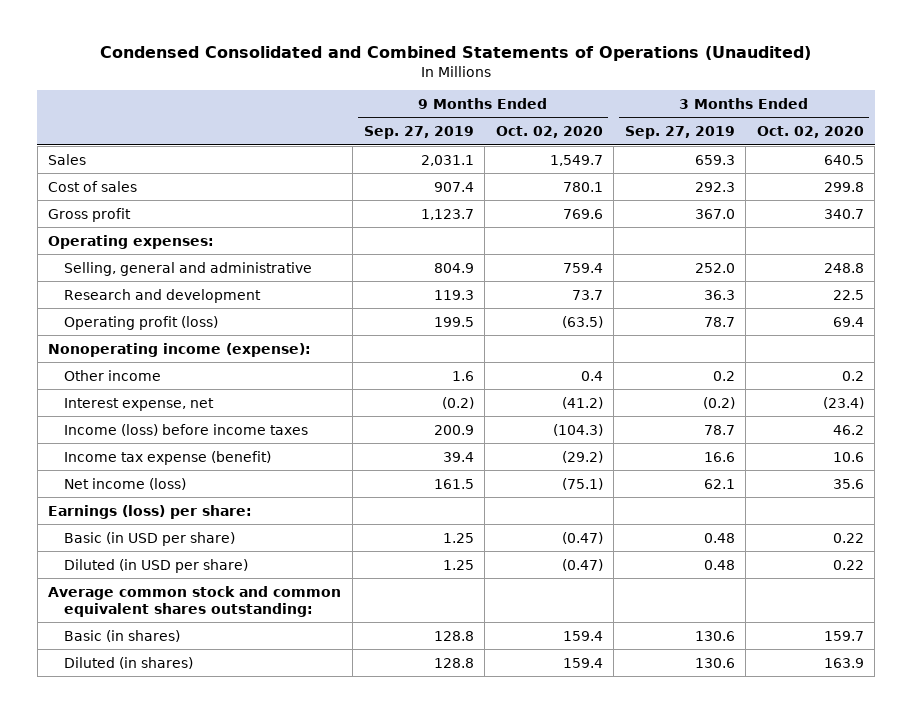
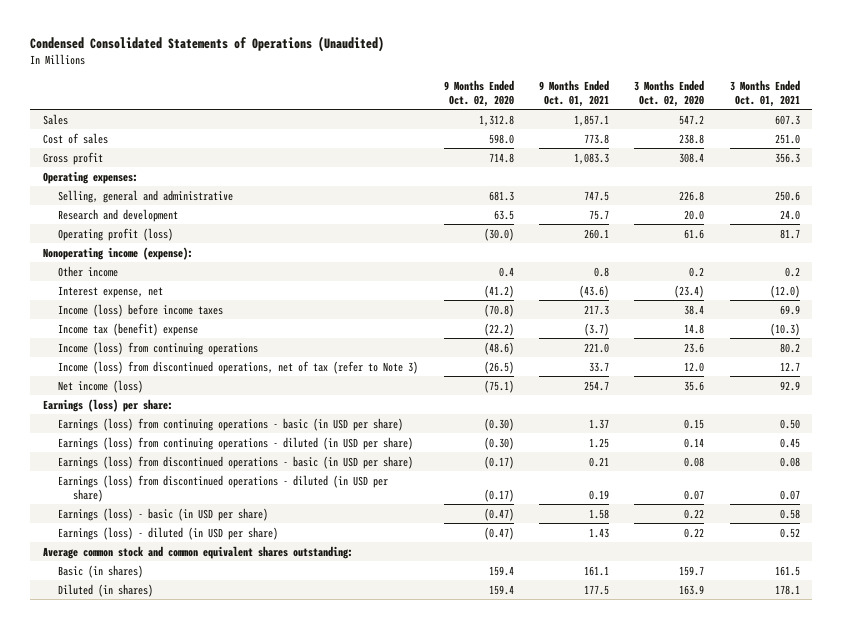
[100,46,812,62] Condensed Consolidated and Combined Statements of Operations (Unaudited) -> [30,36,385,53] Condensed Consolidated Statements of Operations (Unaudited)
[363,126,474,140] Sep. 27, 2019 -> none
[624,126,735,140] Sep. 27, 2019 -> none
none -> [538,79,609,107] 9 Months Ended Oct. 01, 2021
none -> [729,79,800,107] 3 Months Ended Oct. 01, 2021
[549,154,603,166] 1,549.7 -> [478,114,514,126] 1,312.8
[823,154,864,165] 640.5 -> [679,114,705,125] 547.2
[562,181,603,192] 780.1 -> [488,133,514,144] 598.0
[823,181,864,192] 299.8 -> [679,133,705,144] 238.8
[562,208,603,219] 769.6 -> [488,152,514,163] 714.8
[823,208,864,219] 340.7 -> [679,152,705,163] 308.4
[562,262,603,273] 759.4 -> [488,190,514,201] 681.3
[823,262,864,273] 248.8 -> [679,190,705,201] 226.8
[571,289,603,300] 73.7 -> [493,209,514,220] 63.5
[832,289,864,300] 22.5 -> [684,209,705,220] 20.0
[561,315,603,328] (63.5) -> [483,227,514,241] (30.0)
[832,316,864,327] 69.4 -> [684,228,705,239] 61.6
[552,423,603,436] (104.3) -> [483,303,514,317] (70.8)
[832,424,864,435] 46.2 -> [684,304,705,315] 38.4
[63,450,271,465] Income tax expense (benefit) -> [58,322,199,336] Income tax (benefit) expense
[561,450,603,463] (29.2) -> [483,322,514,336] (22.2)
[832,451,864,462] 10.6 -> [684,323,705,334] 14.8
none -> [58,341,259,355] Income (loss) from continuing operations
none -> [58,360,419,374] Income (loss) from discontinued operations, net of tax (refer to Note 3)
none -> [58,417,404,431] Earnings (loss) from continuing operations - basic (in USD per share)
none -> [58,436,414,450] Earnings (loss) from continuing operations - diluted (in USD per share)
none -> [58,455,414,469] Earnings (loss) from discontinued operations - basic (in USD per share)
none -> [58,474,389,502] Earnings (loss) from discontinued operations - diluted (in USD per share)
[63,531,235,546] Basic (in USD per share) -> [58,507,269,521] Earnings (loss) - basic (in USD per share)
[63,558,248,573] Diluted (in USD per share) -> [58,526,279,540] Earnings (loss) - diluted (in USD per share)

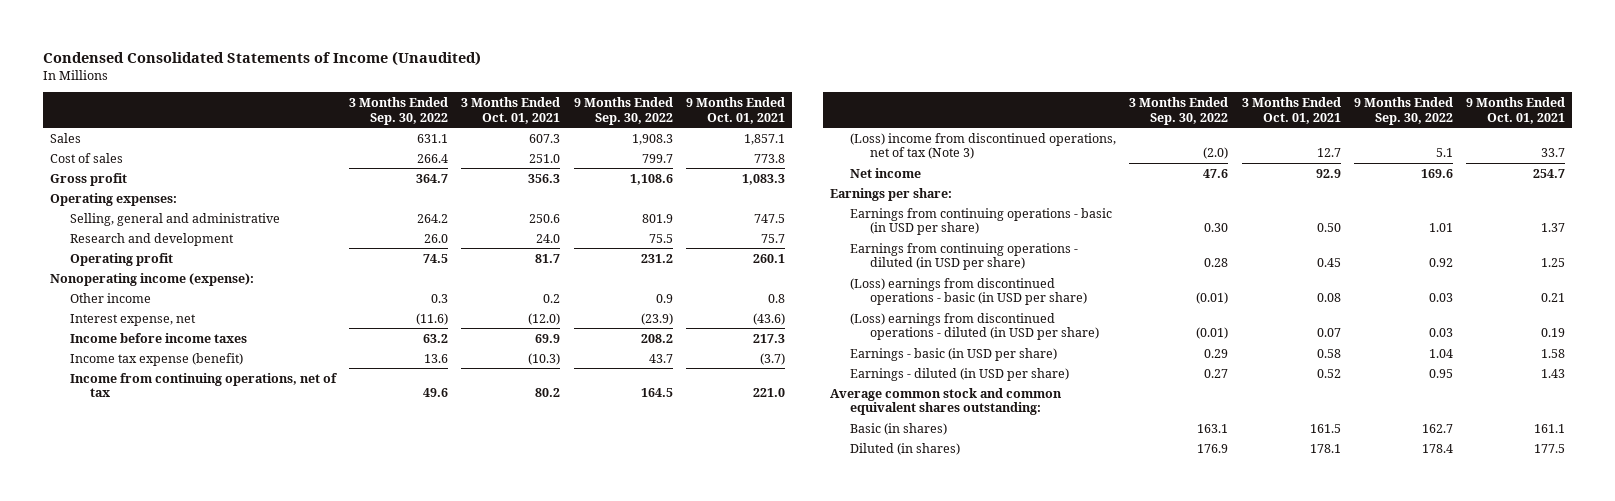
[30,36,385,53] Condensed Consolidated Statements of Operations (Unaudited) -> [42,50,481,66] Condensed Consolidated Statements of Income (Unaudited)
[443,79,514,107] 9 Months Ended Oct. 02, 2020 -> none
[634,79,705,107] 3 Months Ended Oct. 02, 2020 -> none
none -> [349,96,449,125] 3 Months Ended Sep. 30, 2022
none -> [573,96,673,125] 9 Months Ended Sep. 30, 2022
[58,227,174,241] Operating profit (loss) -> [69,252,173,266] Operating profit
[58,303,224,317] Income (loss) before income taxes -> [69,332,247,343] Income before income taxes
[58,322,199,336] Income tax (benefit) expense -> [69,352,243,366] Income tax expense (benefit)
[58,341,259,355] Income (loss) from continuing operations -> [69,372,338,398] Income from continuing operations, net of tax
[58,360,419,374] Income (loss) from discontinued operations, net of tax (refer to Note 3) -> [849,132,1116,160] (Loss) income from discontinued operations, net of tax (Note 3)
[58,379,144,393] Net income (loss) -> [849,167,921,178] Net income
[43,398,174,412] Earnings (loss) per share: -> [829,187,952,201] Earnings per share:
[58,417,404,431] Earnings (loss) from continuing operations - basic (in USD per share) -> [849,207,1112,236] Earnings from continuing operations - basic (in USD per share)
[58,436,414,450] Earnings (loss) from continuing operations - diluted (in USD per share) -> [849,242,1078,271] Earnings from continuing operations - diluted (in USD per share)
[58,455,414,469] Earnings (loss) from discontinued operations - basic (in USD per share) -> [849,277,1088,306] (Loss) earnings from discontinued operations - basic (in USD per share)
[58,474,389,502] Earnings (loss) from discontinued operations - diluted (in USD per share) -> [849,312,1100,341] (Loss) earnings from discontinued operations - diluted (in USD per share)
[58,507,269,521] Earnings (loss) - basic (in USD per share) -> [849,347,1057,361] Earnings - basic (in USD per share)
[58,526,279,540] Earnings (loss) - diluted (in USD per share) -> [849,367,1069,381] Earnings - diluted (in USD per share)

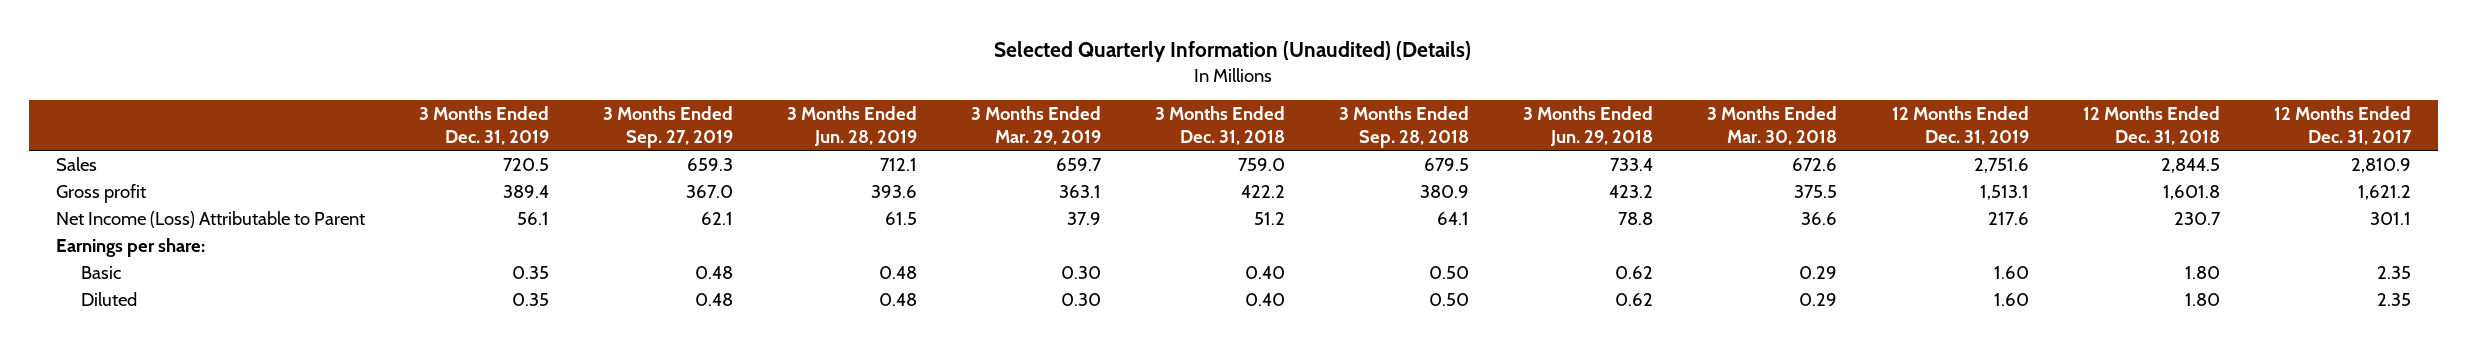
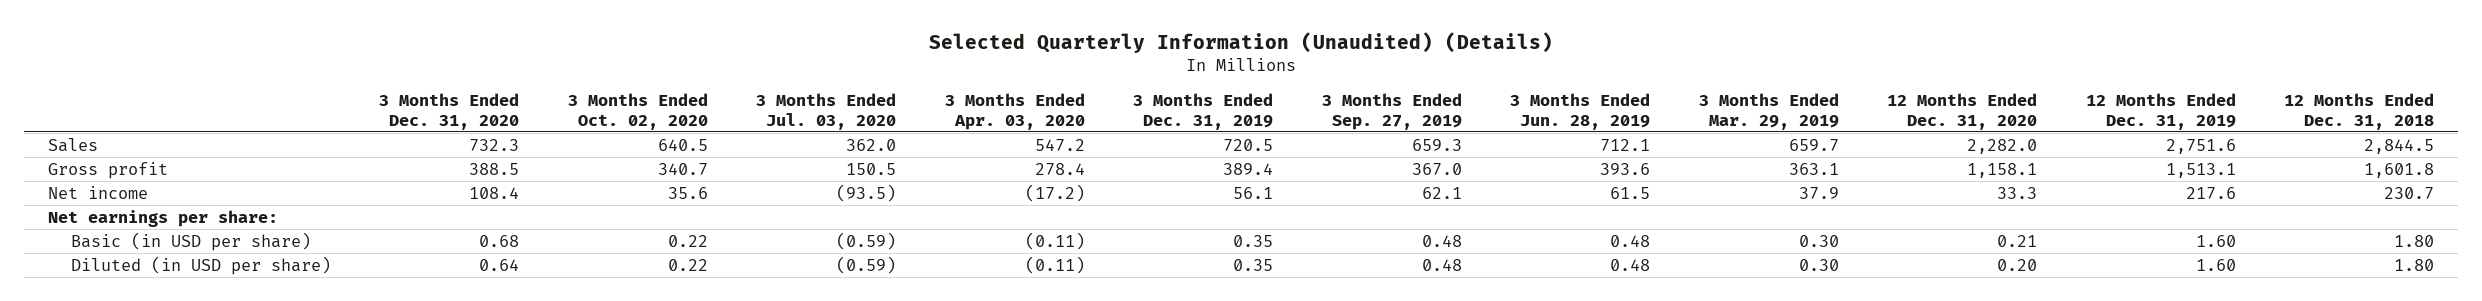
[1155,106,1286,145] 3 Months Ended Dec. 31, 2018 -> none
[1339,106,1470,148] 3 Months Ended Sep. 28, 2018 -> none
[1523,106,1654,146] 3 Months Ended Jun. 29, 2018 -> none
[1707,106,1838,145] 3 Months Ended Mar. 30, 2018 -> none
[2273,106,2412,145] 12 Months Ended Dec. 31, 2017 -> none
none -> [379,92,520,130] 3 Months Ended Dec. 31, 2020
none -> [567,92,708,130] 3 Months Ended Oct. 02, 2020
none -> [756,92,897,130] 3 Months Ended Jul. 03, 2020
none -> [944,92,1085,130] 3 Months Ended Apr. 03, 2020
none -> [1887,92,2038,130] 12 Months Ended Dec. 31, 2020
[55,211,365,229] Net Income (Loss) Attributable to Parent -> [47,185,148,199] Net income
[55,238,205,258] Earnings per share: -> [47,209,278,227] Net earnings per share:
[80,266,121,280] Basic -> [70,231,311,251] Basic (in USD per share)
[80,292,137,307] Diluted -> [70,255,331,275] Diluted (in USD per share)

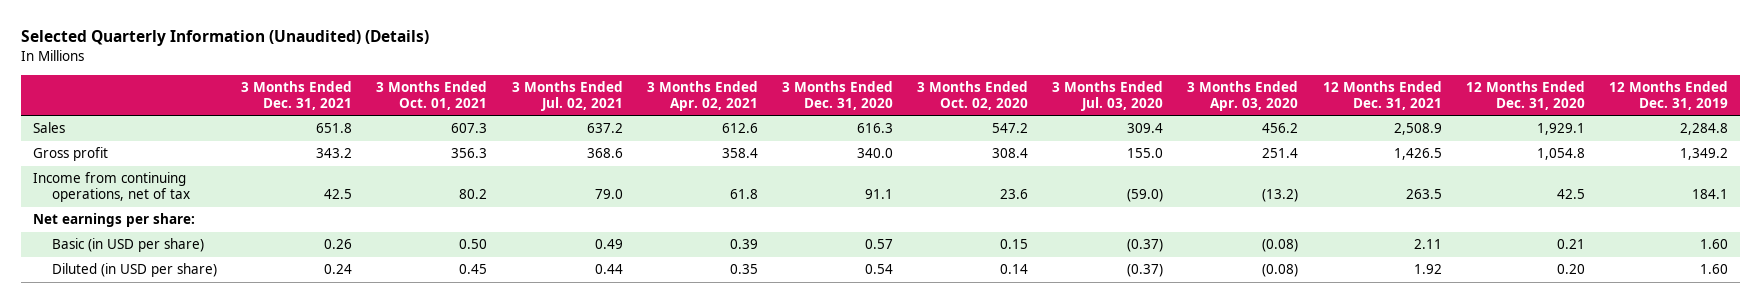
[1133,92,1274,130] 3 Months Ended Dec. 31, 2019 -> none
[1321,92,1462,130] 3 Months Ended Sep. 27, 2019 -> none
[1510,92,1651,130] 3 Months Ended Jun. 28, 2019 -> none
[1698,92,1839,130] 3 Months Ended Mar. 29, 2019 -> none
[2284,92,2435,130] 12 Months Ended Dec. 31, 2018 -> none
none -> [241,80,353,110] 3 Months Ended Dec. 31, 2021
none -> [376,80,488,110] 3 Months Ended Oct. 01, 2021
none -> [511,80,623,111] 3 Months Ended Jul. 02, 2021
none -> [646,80,758,111] 3 Months Ended Apr. 02, 2021
none -> [1322,80,1442,110] 12 Months Ended Dec. 31, 2021
[47,185,148,199] Net income -> none
[469,138,520,151] 732.3 -> [856,123,893,134] 616.3
[657,138,708,151] 640.5 -> [992,123,1029,134] 547.2
[846,138,897,151] 362.0 -> [1127,123,1164,134] 309.4
[1034,138,1085,151] 547.2 -> [1262,123,1299,134] 456.2
[1967,138,2038,154] 2,282.0 -> [1536,123,1585,136] 1,929.1
[2165,138,2236,154] 2,751.6 -> [1679,123,1728,136] 2,284.8
[469,162,520,175] 388.5 -> [856,148,893,159] 340.0
[657,162,708,175] 340.7 -> [992,148,1029,159] 308.4
[846,162,897,175] 150.5 -> [1127,148,1164,159] 155.0
[1034,162,1085,175] 278.4 -> [1262,148,1299,159] 251.4
[1967,162,2038,178] 1,158.1 -> [1536,148,1585,161] 1,054.8
[2165,162,2236,178] 1,513.1 -> [1679,148,1728,161] 1,349.2
none -> [33,172,190,203] Income from continuing operations, net of tax
[479,234,520,247] 0.68 -> [864,239,893,250] 0.57
[667,234,708,247] 0.22 -> [1000,239,1029,250] 0.15
[836,231,897,250] (0.59) -> [1127,239,1164,253] (0.37)
[1024,231,1085,250] (0.11) -> [1262,239,1299,253] (0.08)
[479,258,520,271] 0.64 -> [864,264,893,275] 0.54
[667,258,708,271] 0.22 -> [1000,264,1029,275] 0.14
[836,255,897,274] (0.59) -> [1127,264,1164,278] (0.37)
[1024,255,1085,274] (0.11) -> [1262,264,1299,278] (0.08)

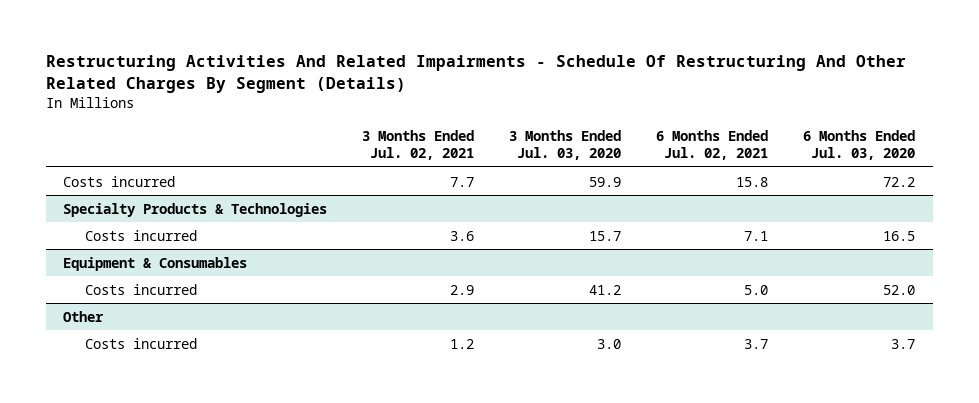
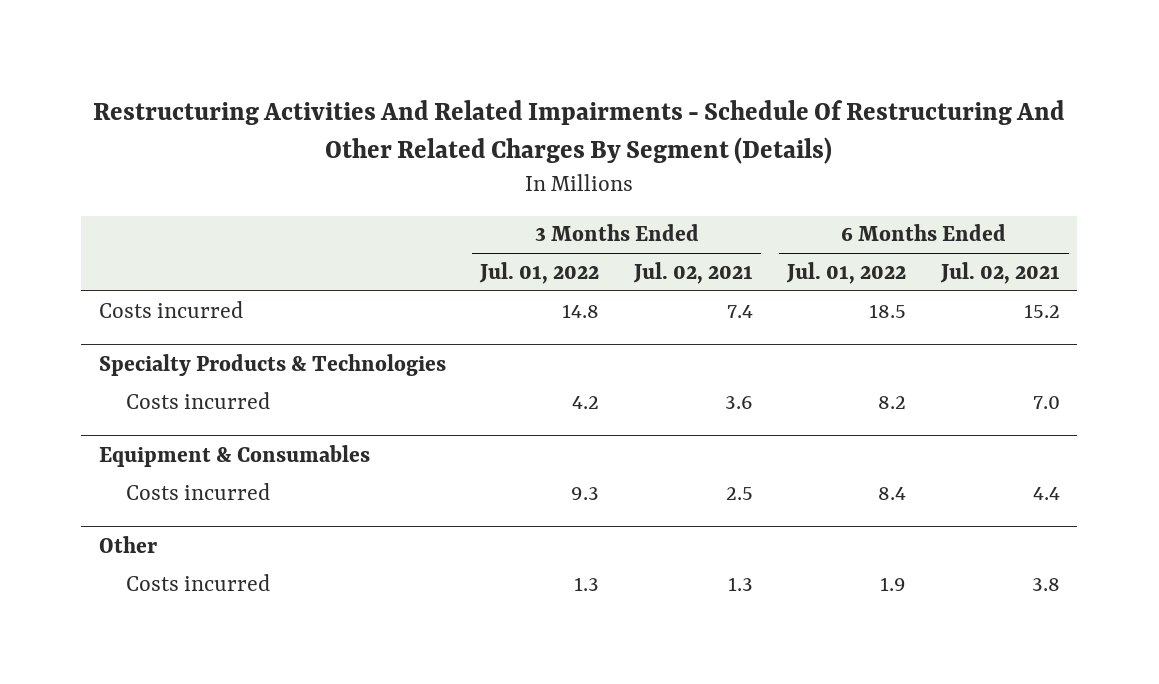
[509,129,622,161] 3 Months Ended Jul. 03, 2020 -> none
[803,129,916,161] 6 Months Ended Jul. 03, 2020 -> none
none -> [479,262,600,285] Jul. 01, 2022
none -> [786,262,907,285] Jul. 01, 2022
[450,176,475,187] 7.7 -> [726,304,753,318] 7.4
[736,176,769,187] 15.8 -> [1024,303,1061,318] 15.2
[744,230,769,241] 7.1 -> [1033,395,1061,409] 7.0
[450,284,475,295] 2.9 -> [725,486,753,500] 2.5
[744,284,769,295] 5.0 -> [1033,486,1061,500] 4.4
[450,338,475,349] 1.2 -> [727,576,753,591] 1.3
[744,338,769,349] 3.7 -> [1032,577,1061,591] 3.8

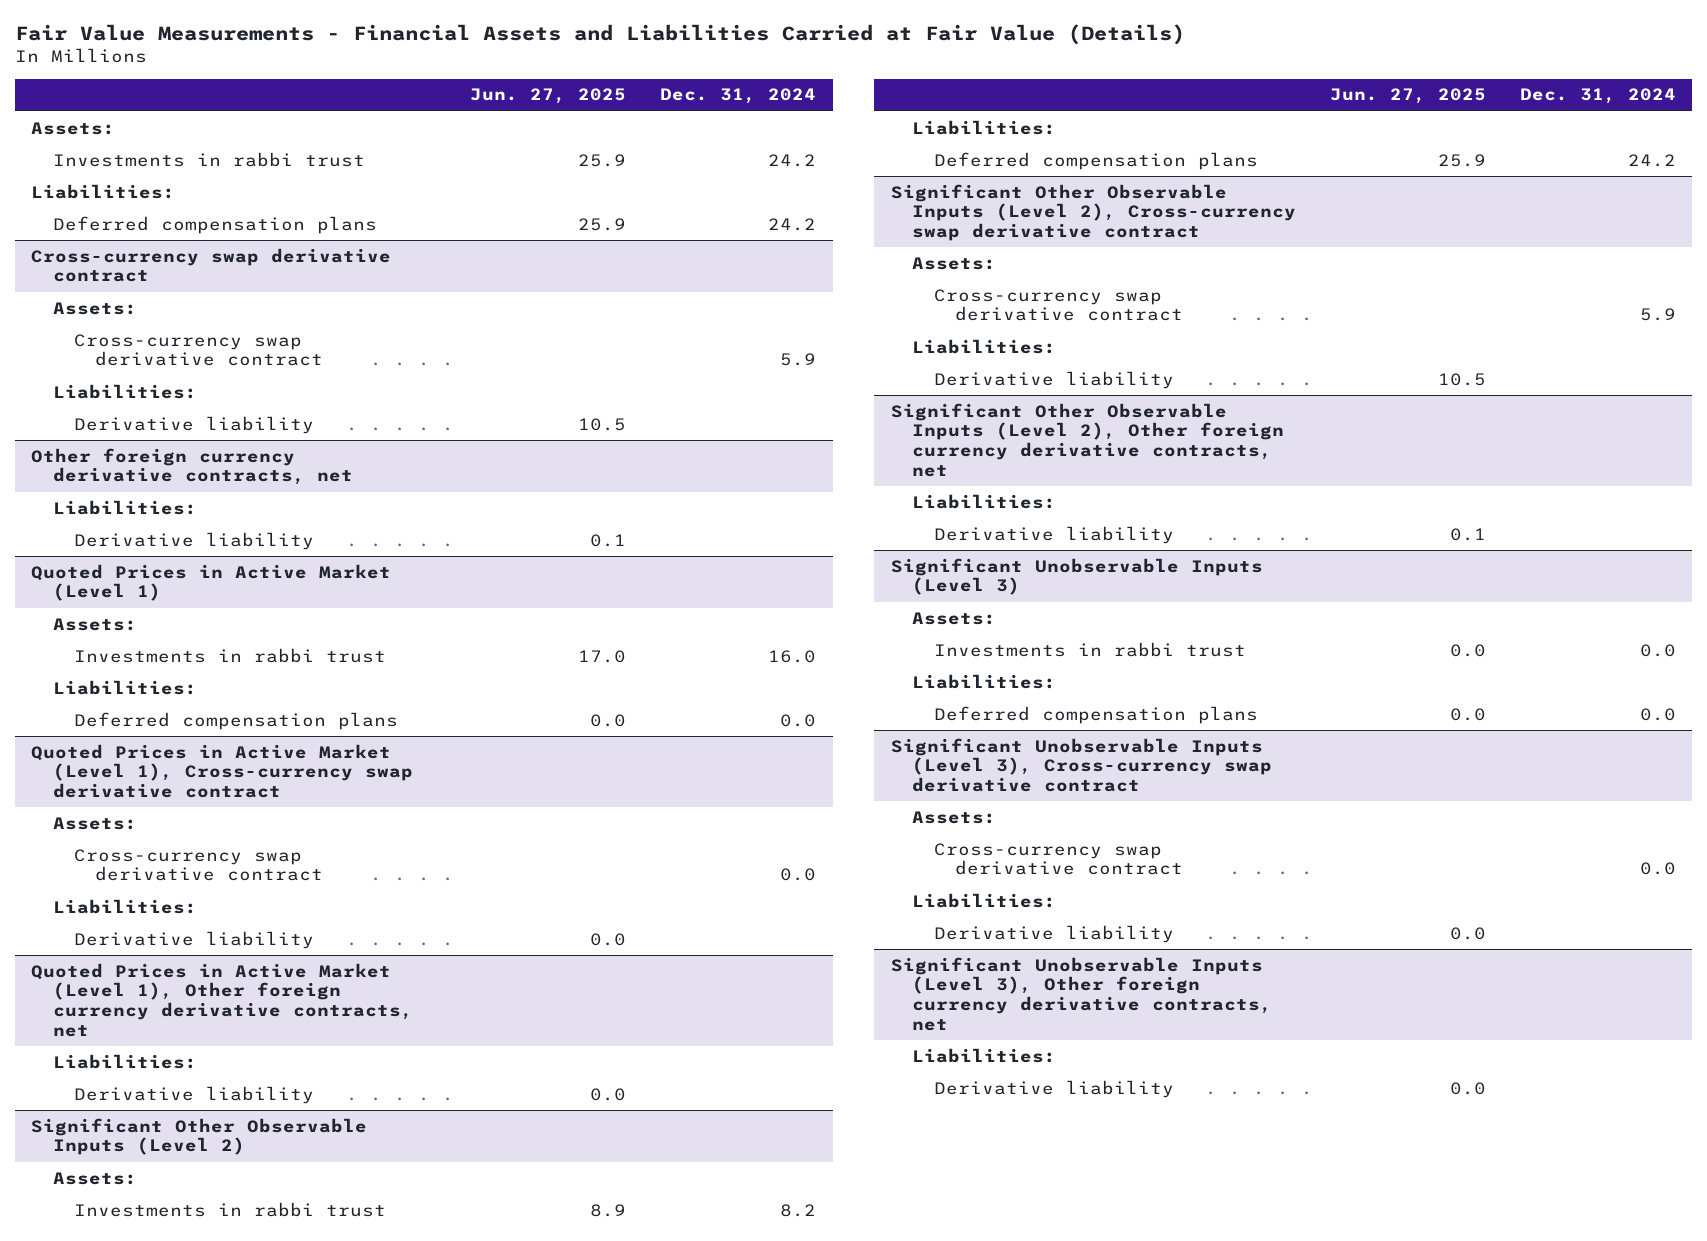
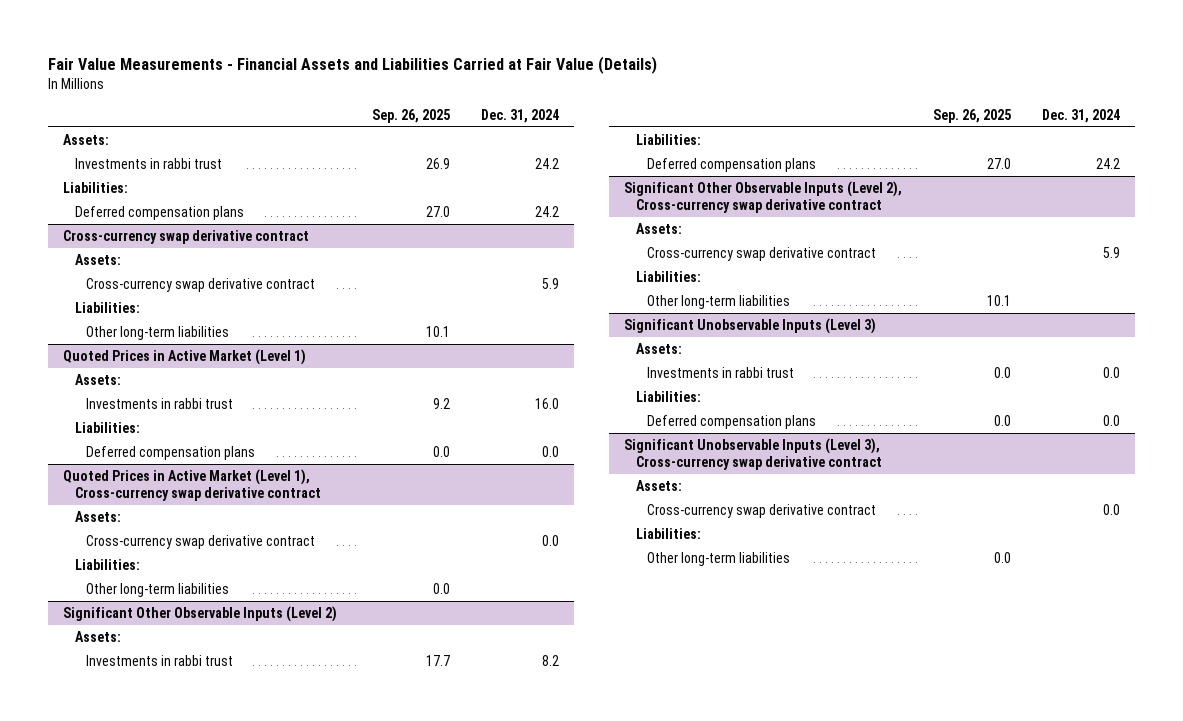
[470,88,627,105] Jun. 27, 2025 -> none
none -> [371,108,450,123] Sep. 26, 2025
[31,447,353,486] Other foreign currency derivative contracts, net -> none
[52,499,197,515] Liabilities: -> none
[74,531,315,550] Derivative liability -> none
[74,415,315,434] Derivative liability -> [85,326,229,341] Other long-term liabilities
[31,962,413,1037] Quoted Prices in Active Market (Level 1), Other foreign currency derivative contracts, net -> none
[52,1053,197,1069] Liabilities: -> none
[74,1085,315,1104] Derivative liability -> none
[74,930,315,949] Derivative liability -> [85,583,229,598] Other long-term liabilities
[890,402,1285,477] Significant Other Observable Inputs (Level 2), Other foreign currency derivative contracts, net -> none
[912,493,1057,509] Liabilities: -> none
[933,525,1174,544] Derivative liability -> none
[933,370,1174,389] Derivative liability -> [646,295,790,310] Other long-term liabilities
[890,956,1273,1031] Significant Unobservable Inputs (Level 3), Other foreign currency derivative contracts, net -> none
[912,1047,1057,1063] Liabilities: -> none
[933,1079,1174,1098] Derivative liability -> none
[933,924,1174,943] Derivative liability -> [646,552,790,567] Other long-term liabilities

